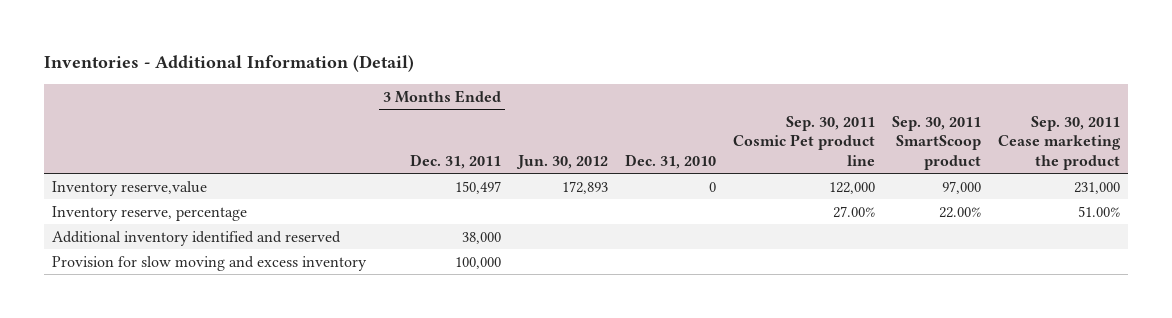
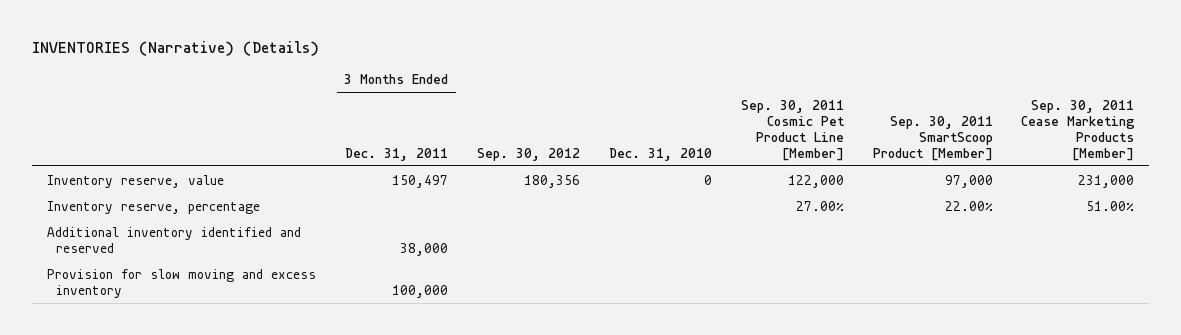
[43,55,414,73] Inventories - Additional Information (Detail) -> [32,40,320,56] INVENTORIES (Narrative) (Details)
[515,154,608,169] Jun. 30, 2012 -> none
[732,116,875,166] Sep. 30, 2011 Cosmic Pet product line -> none
[891,116,981,170] Sep. 30, 2011 SmartScoop product -> none
[997,116,1121,170] Sep. 30, 2011 Cease marketing the product -> none
none -> [477,147,581,161] Sep. 30, 2012
none -> [740,99,845,161] Sep. 30, 2011 Cosmic Pet Product Line [Member]
none -> [872,115,993,161] Sep. 30, 2011 SmartScoop Product [Member]
none -> [1021,99,1136,161] Sep. 30, 2011 Cease Marketing Products [Member]
[52,180,208,196] Inventory reserve,value -> [46,174,224,188] Inventory reserve, value

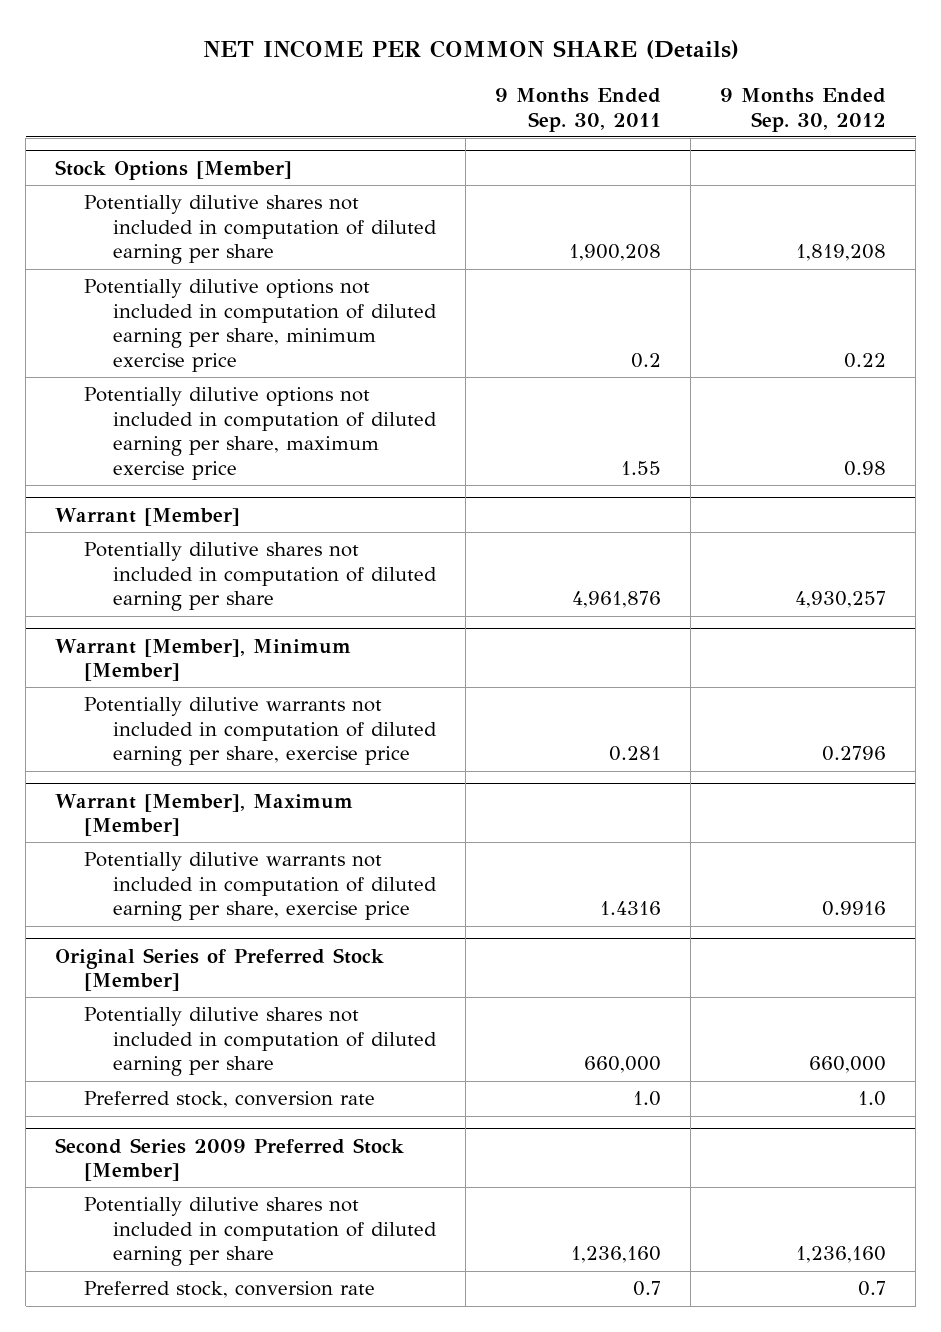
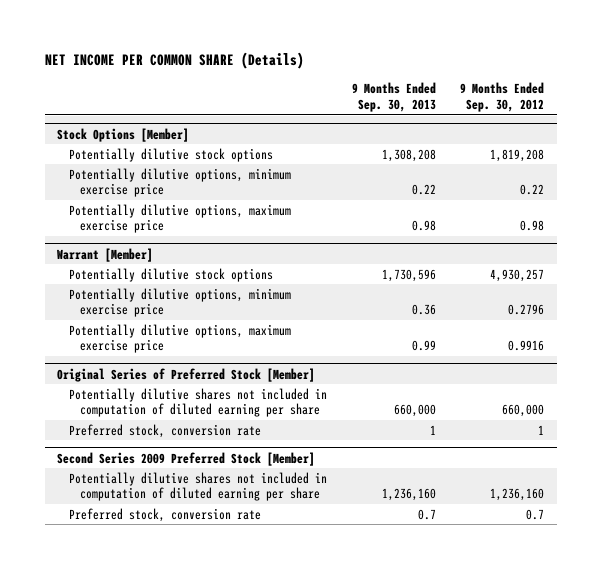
[494,87,661,132] 9 Months Ended Sep. 30, 2011 -> none
none -> [351,82,436,113] 9 Months Ended Sep. 30, 2013
[84,195,437,265] Potentially dilutive shares not included in computation of diluted earning per share -> [68,147,273,162] Potentially dilutive stock options
[84,279,437,373] Potentially dilutive options not included in computation of diluted earning per share, minimum exercise price -> [68,167,291,198] Potentially dilutive options, minimum exercise price
[84,387,437,481] Potentially dilutive options not included in computation of diluted earning per share, maximum exercise price -> [68,203,291,234] Potentially dilutive options, maximum exercise price
[55,638,352,682] Warrant [Member], Minimum [Member] -> none
[55,793,354,837] Warrant [Member], Maximum [Member] -> none
[84,542,437,612] Potentially dilutive shares not included in computation of diluted earning per share -> [68,267,273,282] Potentially dilutive stock options
[84,697,437,767] Potentially dilutive warrants not included in computation of diluted earning per share, exercise price -> [68,287,291,318] Potentially dilutive options, minimum exercise price
[84,852,437,922] Potentially dilutive warrants not included in computation of diluted earning per share, exercise price -> [68,323,291,354] Potentially dilutive options, maximum exercise price
[857,1091,886,1107] 1.0 -> [538,424,545,435] 1

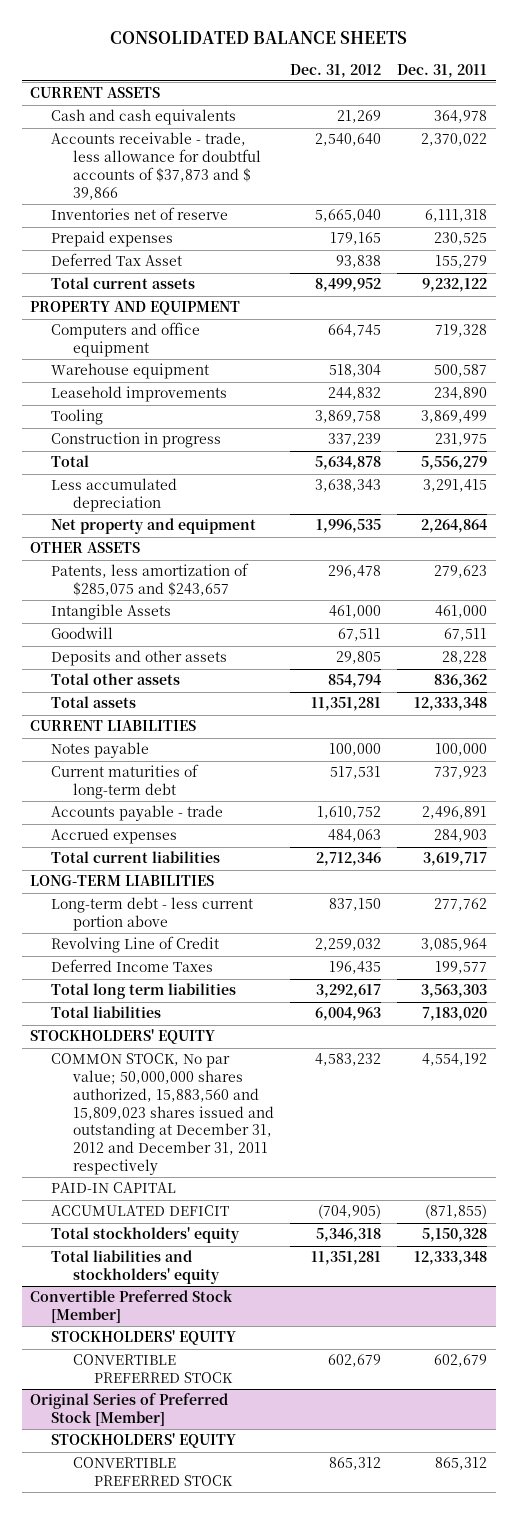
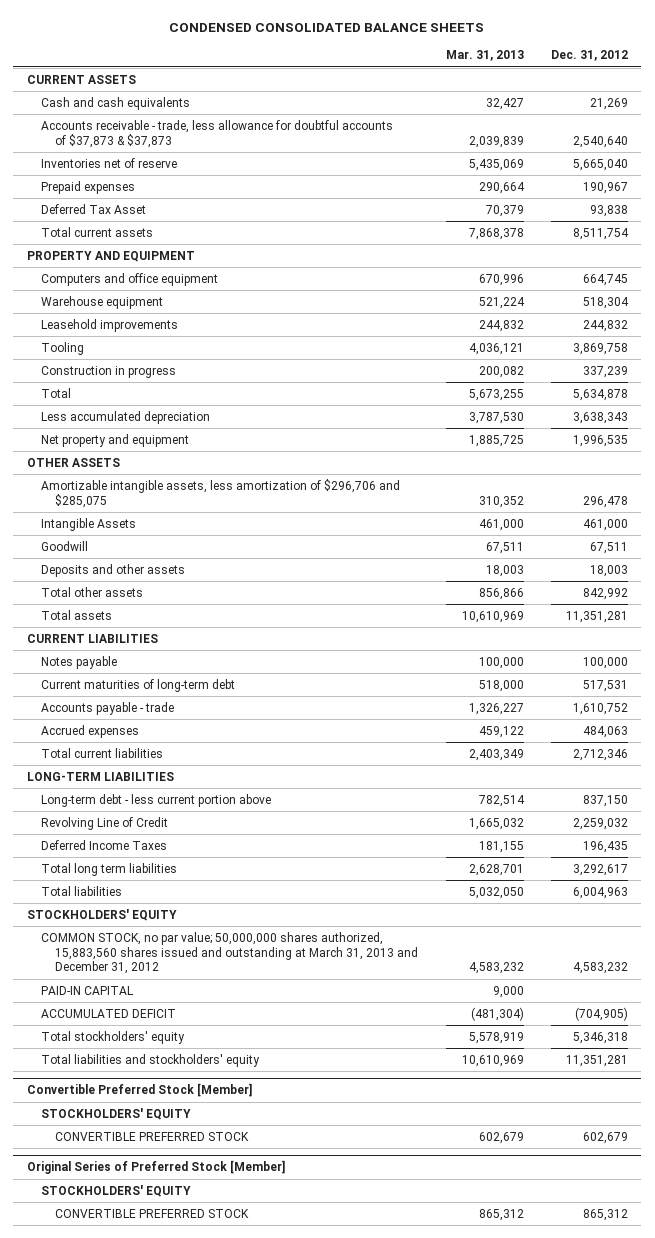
[109,31,407,45] CONSOLIDATED BALANCE SHEETS -> [169,22,485,32] CONDENSED CONSOLIDATED BALANCE SHEETS
[397,63,488,78] Dec. 31, 2011 -> none
none -> [445,50,524,62] Mar. 31, 2013
[51,132,261,200] Accounts receivable - trade, less allowance for doubtful accounts of $37,873 and $ 39,866 -> [41,119,394,148] Accounts receivable - trade, less allowance for doubtful accounts of $37,873 & $37,873
[330,232,382,246] 179,165 -> [582,181,628,194] 190,967
[315,278,382,293] 8,499,952 -> [572,227,629,240] 8,511,754
[51,563,250,597] Patents, less amortization of $285,075 and $243,657 -> [41,478,401,508] Amortizable intangible assets, less amortization of $296,706 and $285,075
[336,651,382,665] 29,805 -> [589,564,628,577] 18,003
[328,674,382,689] 854,794 -> [582,587,628,600] 842,992
[51,1053,274,1175] COMMON STOCK, No par value; 50,000,000 shares authorized, 15,883,560 and 15,809,023 shares issued and outstanding at December 31, 2012 and December 31, 2011 respectively -> [41,931,419,975] COMMON STOCK, no par value; 50,000,000 shares authorized, 15,883,560 shares issued and outstanding at March 31, 2013 and December 31, 2012

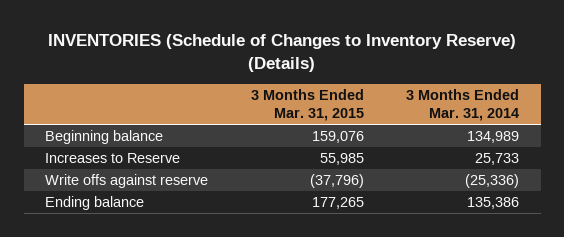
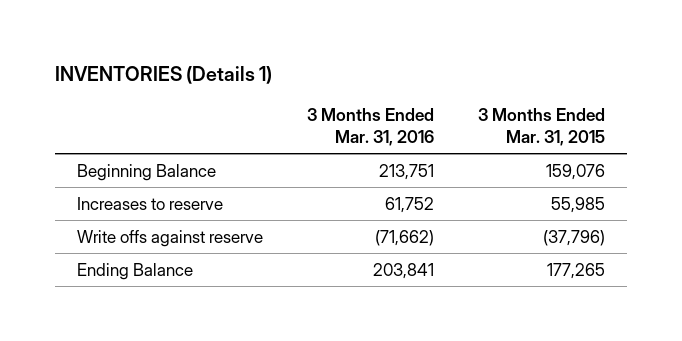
[48,34,517,73] INVENTORIES (Schedule of Changes to Inventory Reserve) (Details) -> [54,66,272,85] INVENTORIES (Details 1)
[406,89,520,121] 3 Months Ended Mar. 31, 2014 -> none
none -> [307,108,435,146] 3 Months Ended Mar. 31, 2016
[44,130,163,145] Beginning balance -> [76,163,216,181] Beginning Balance
[44,153,180,164] Increases to Reserve -> [76,196,223,210] Increases to reserve
[44,196,144,211] Ending balance -> [76,262,193,280] Ending Balance

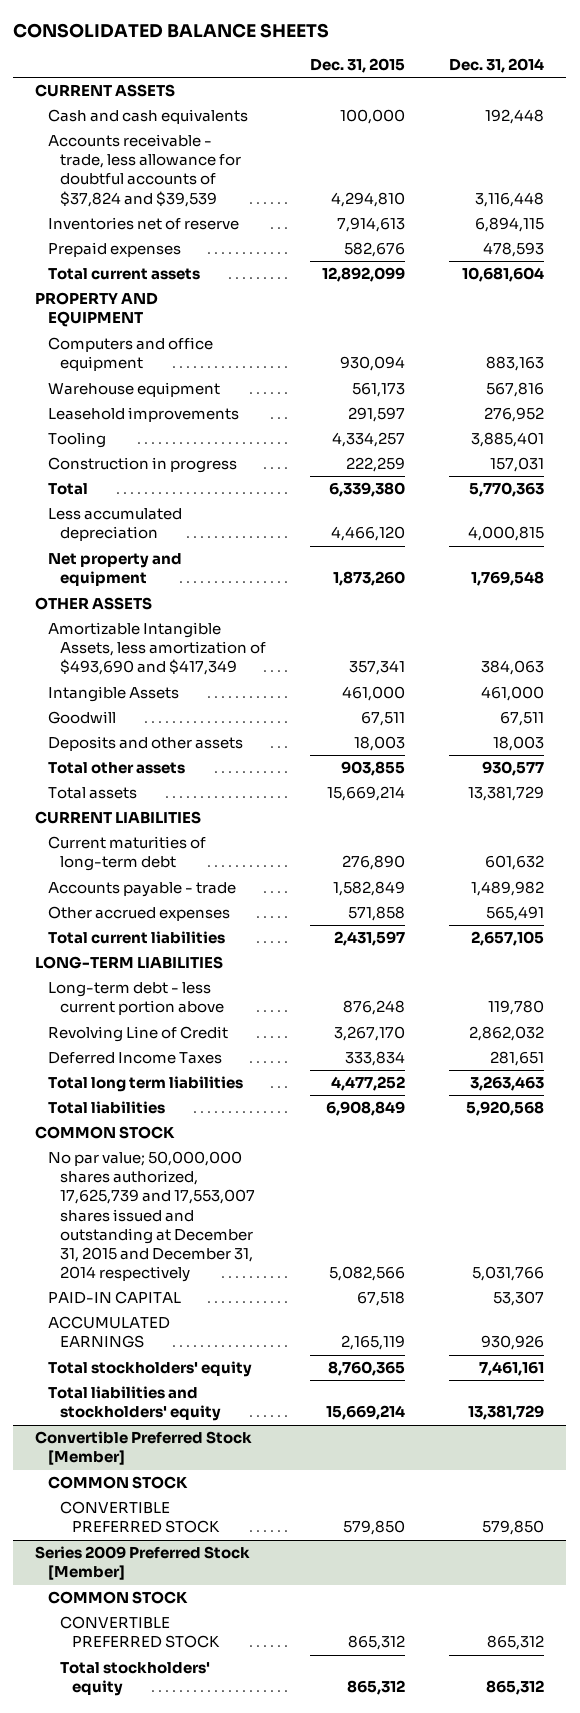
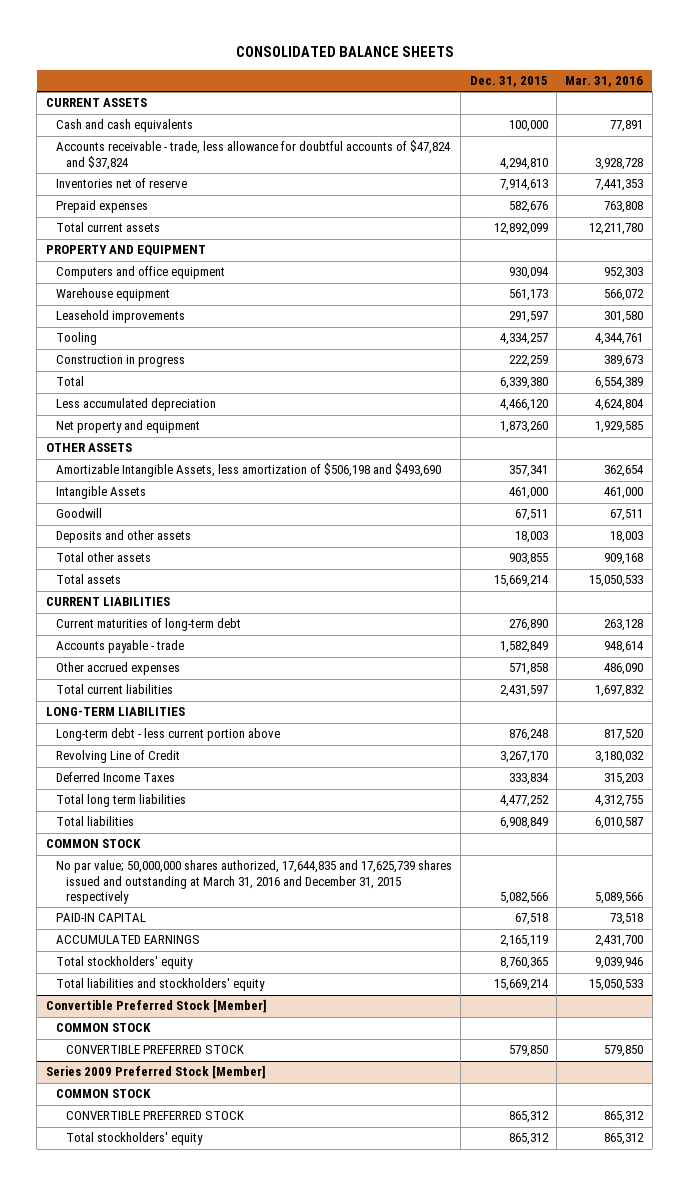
[449,58,545,74] Dec. 31, 2014 -> none
none -> [565,76,644,88] Mar. 31, 2016
[47,134,241,207] Accounts receivable - trade, less allowance for doubtful accounts of $37,824 and $39,539 -> [55,140,451,170] Accounts receivable - trade, less allowance for doubtful accounts of $47,824 and $37,824
[47,622,266,676] Amortizable Intangible Assets, less amortization of $493,690 and $417,349 -> [55,463,441,478] Amortizable Intangible Assets, less amortization of $506,198 and $493,690
[47,1151,255,1283] No par value; 50,000,000 shares authorized, 17,625,739 and 17,553,007 shares issued and outstanding at December 31, 2015 and December 31, 2014 respectively -> [55,860,452,904] No par value; 50,000,000 shares authorized, 17,644,835 and 17,625,739 shares issued and outstanding at March 31, 2016 and December 31, 2015 respectively

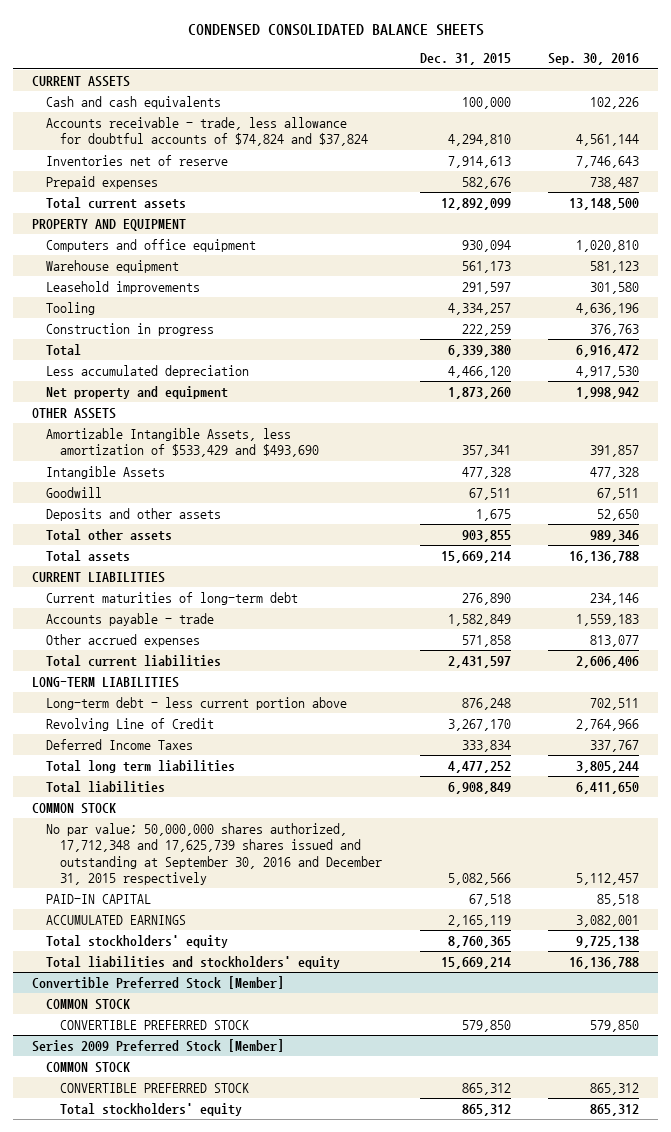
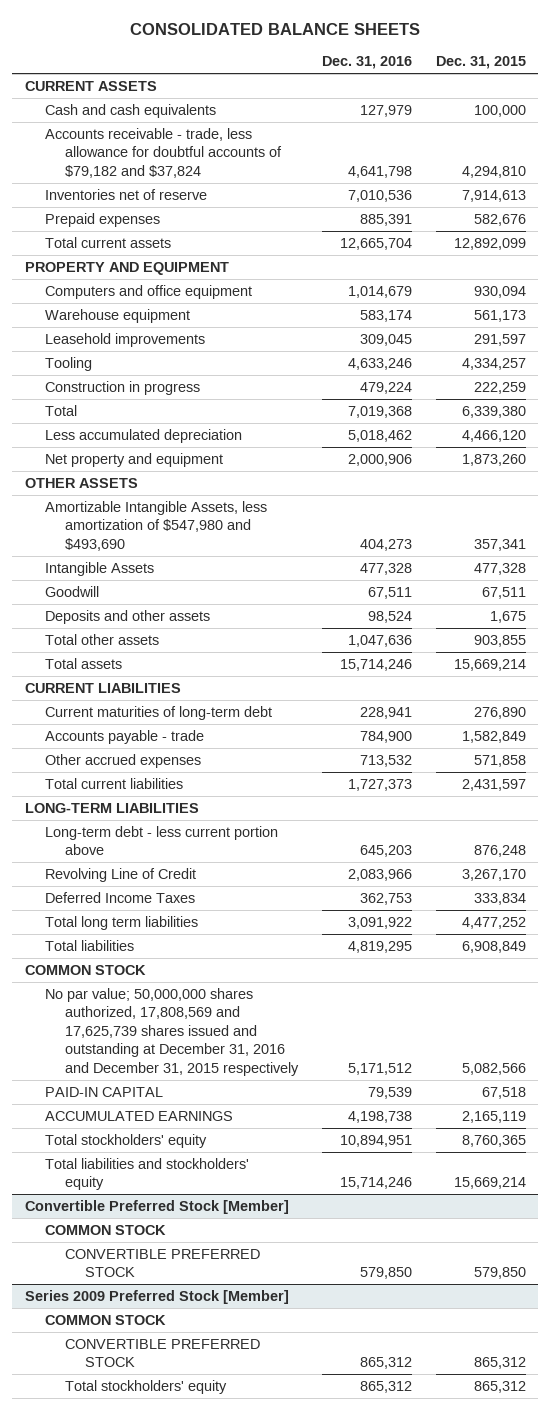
[187,23,484,36] CONDENSED CONSOLIDATED BALANCE SHEETS -> [130,22,421,35] CONSOLIDATED BALANCE SHEETS
[548,53,640,66] Sep. 30, 2016 -> none
none -> [321,56,412,70] Dec. 31, 2016
[45,116,369,147] Accounts receivable - trade, less allowance for doubtful accounts of $74,824 and $37,824 -> [44,127,282,178] Accounts receivable - trade, less allowance for doubtful accounts of $79,182 and $37,824
[45,427,320,458] Amortizable Intangible Assets, less amortization of $533,429 and $493,690 -> [44,500,267,551] Amortizable Intangible Assets, less amortization of $547,980 and $493,690
[45,822,383,885] No par value; 50,000,000 shares authorized, 17,712,348 and 17,625,739 shares issued and outstanding at September 30, 2016 and December 31, 2015 respectively -> [44,987,299,1076] No par value; 50,000,000 shares authorized, 17,808,569 and 17,625,739 shares issued and outstanding at December 31, 2016 and December 31, 2015 respectively

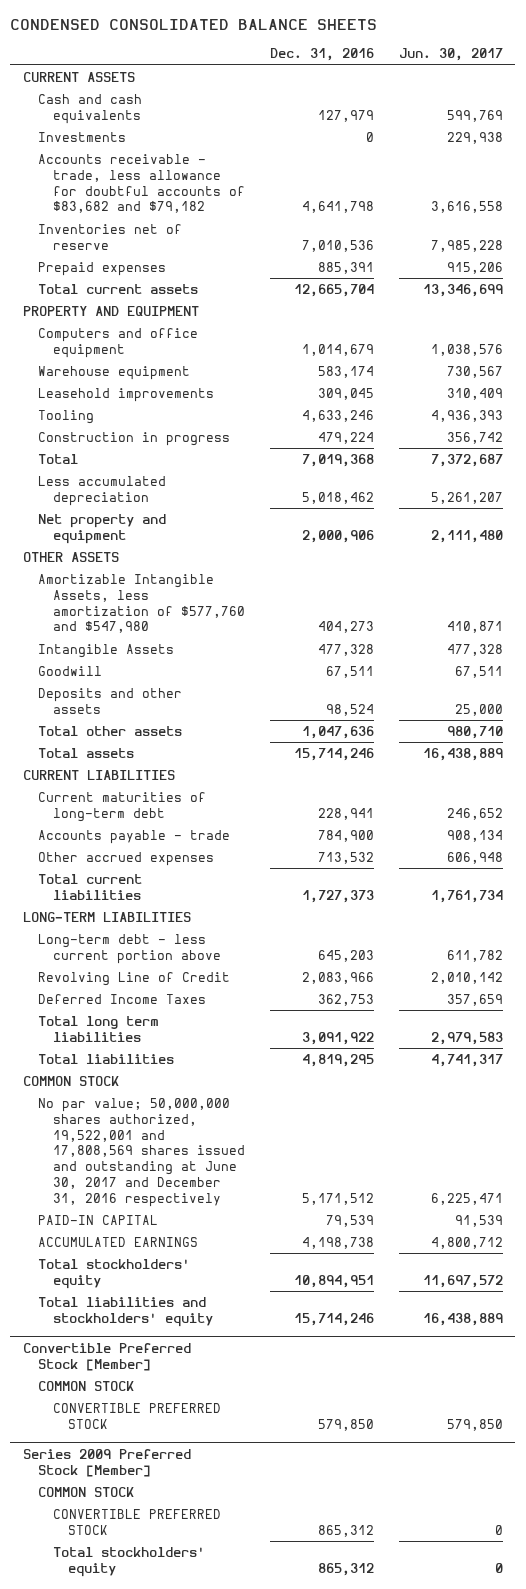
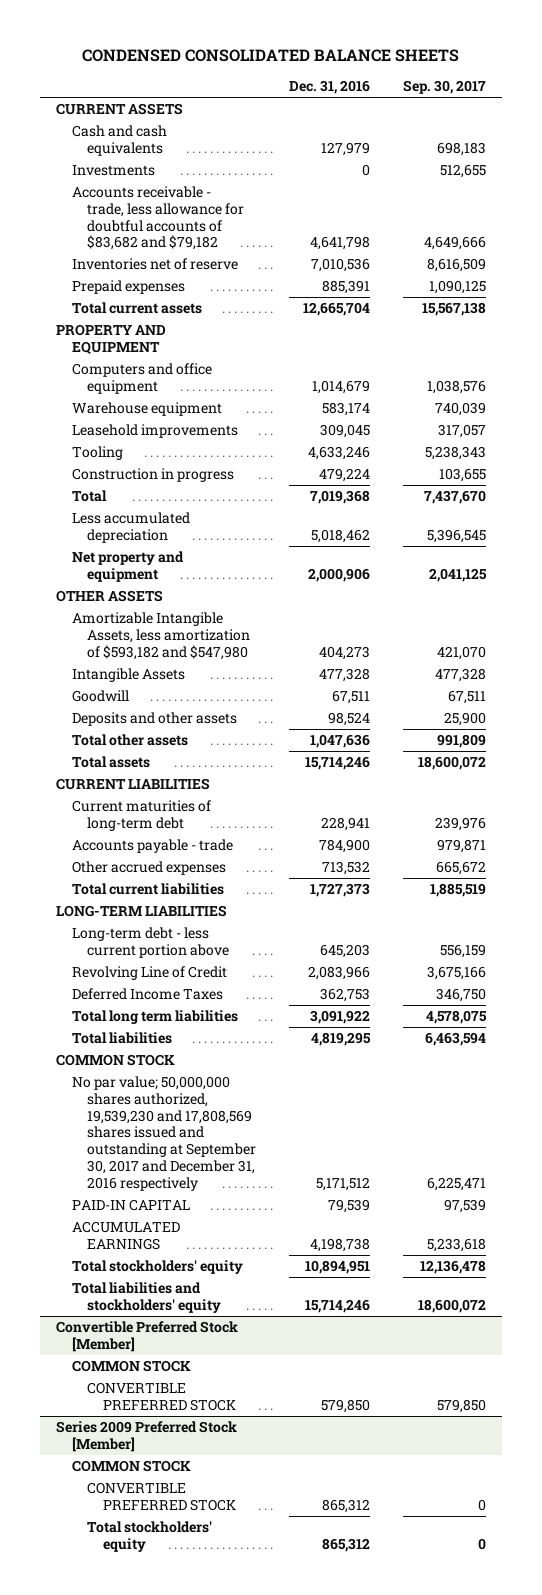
[398,48,503,62] Jun. 30, 2017 -> none
none -> [402,80,486,95] Sep. 30, 2017
[37,573,245,634] Amortizable Intangible Assets, less amortization of $577,760 and $547,980 -> [71,612,251,660] Amortizable Intangible Assets, less amortization of $593,182 and $547,980
[37,1097,245,1207] No par value; 50,000,000 shares authorized, 19,522,001 and 17,808,569 shares issued and outstanding at June 30, 2017 and December 31, 2016 respectively -> [71,1076,257,1191] No par value; 50,000,000 shares authorized, 19,539,230 and 17,808,569 shares issued and outstanding at September 30, 2017 and December 31, 2016 respectively

